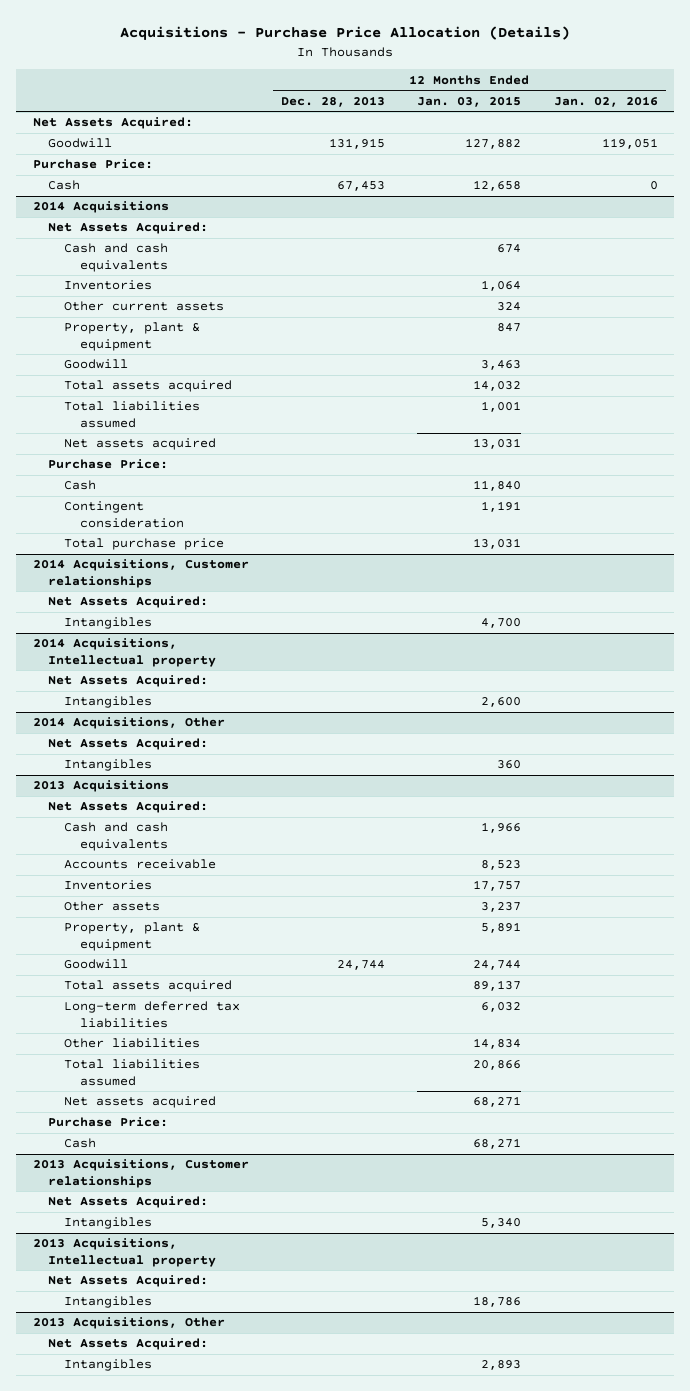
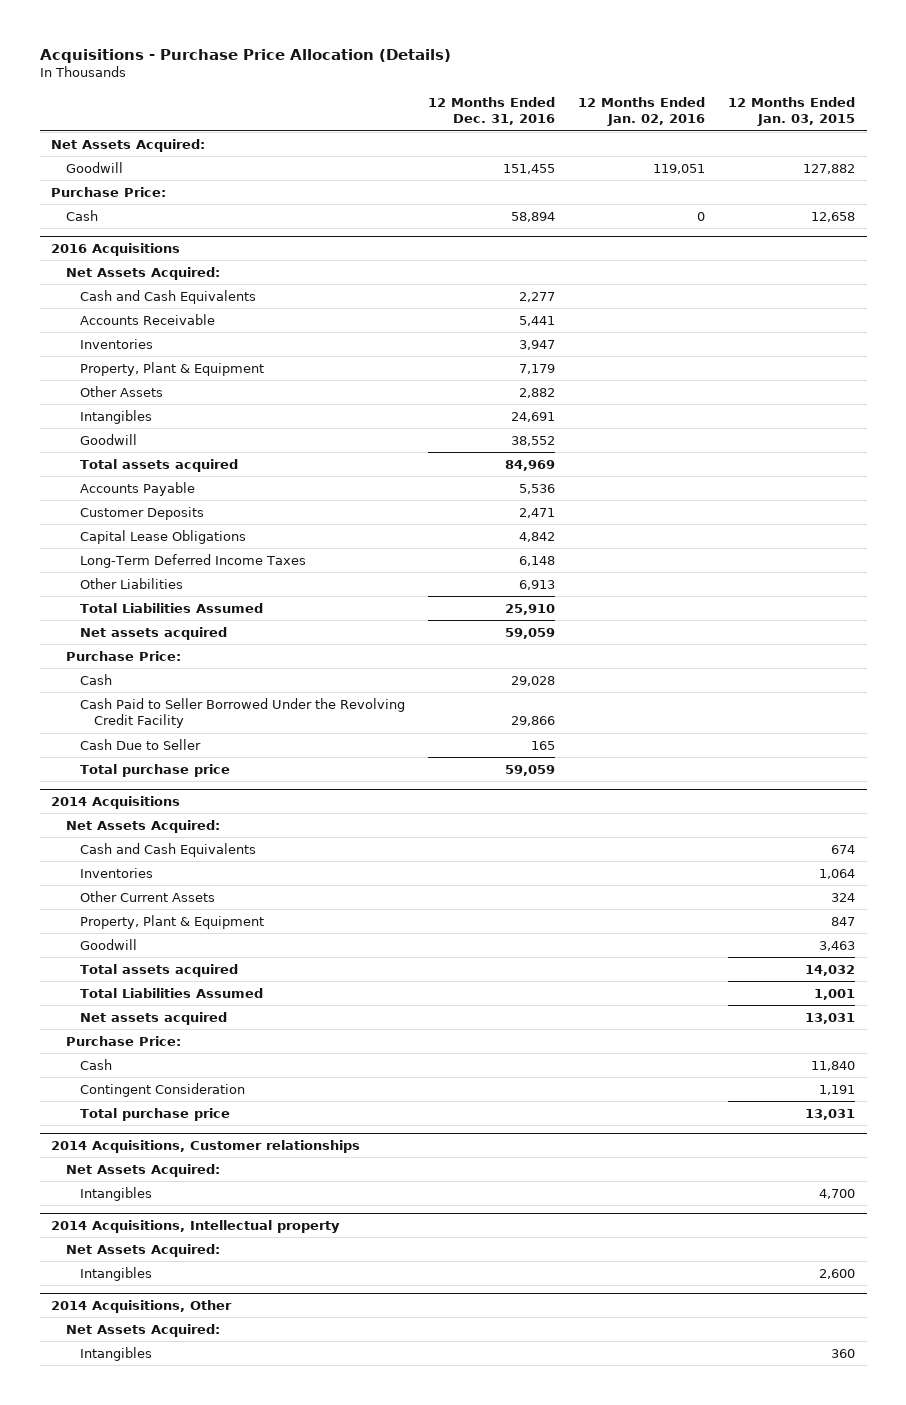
[280,95,385,107] Dec. 28, 2013 -> none
none -> [428,96,556,126] 12 Months Ended Dec. 31, 2016
none -> [51,242,181,256] 2016 Acquisitions
none -> [65,266,220,280] Net Assets Acquired:
none -> [80,289,257,304] Cash and Cash Equivalents
none -> [80,313,216,325] Accounts Receivable
none -> [80,338,154,349] Inventories
none -> [80,361,265,376] Property, Plant & Equipment
none -> [80,385,164,397] Other Assets
none -> [80,409,153,424] Intangibles
none -> [80,433,138,445] Goodwill
none -> [80,458,239,472] Total assets acquired
none -> [80,481,196,496] Accounts Payable
none -> [80,506,205,520] Customer Deposits
none -> [80,529,247,544] Capital Lease Obligations
none -> [80,553,307,568] Long-Term Deferred Income Taxes
none -> [80,577,184,589] Other Liabilities
none -> [80,602,264,613] Total Liabilities Assumed
none -> [80,626,228,640] Net assets acquired
none -> [65,650,181,661] Purchase Price:
none -> [80,673,113,685] Cash
none -> [80,697,406,729] Cash Paid to Seller Borrowed Under the Revolving Credit Facility
none -> [80,738,202,750] Cash Due to Seller
none -> [80,763,231,777] Total purchase price
[64,243,169,272] Cash and cash equivalents -> [80,842,257,857] Cash and Cash Equivalents
[64,301,225,312] Other current assets -> [80,890,216,902] Other Current Assets
[64,322,201,351] Property, plant & equipment -> [80,914,265,929] Property, Plant & Equipment
[64,401,201,428] Total liabilities assumed -> [80,987,264,998] Total Liabilities Assumed
[64,501,184,528] Contingent consideration -> [80,1082,246,1097] Contingent Consideration
[32,780,169,793] 2013 Acquisitions -> none
[48,801,209,814] Net Assets Acquired: -> none
[64,822,169,851] Cash and cash equivalents -> none
[64,859,217,870] Accounts receivable -> none
[64,880,153,891] Inventories -> none
[64,901,161,912] Other assets -> none
[64,922,201,951] Property, plant & equipment -> none
[64,959,129,970] Goodwill -> none
[64,980,233,993] Total assets acquired -> none
[64,1001,241,1028] Long-term deferred tax liabilities -> none
[64,1038,201,1049] Other liabilities -> none
[64,1059,201,1086] Total liabilities assumed -> none
[64,1096,217,1109] Net assets acquired -> none
[48,1117,169,1128] Purchase Price: -> none
[64,1138,97,1149] Cash -> none
[32,1159,249,1188] 2013 Acquisitions, Customer relationships -> none
[48,1196,209,1209] Net Assets Acquired: -> none
[64,1217,153,1230] Intangibles -> none
[32,1238,217,1267] 2013 Acquisitions, Intellectual property -> none
[48,1275,209,1288] Net Assets Acquired: -> none
[64,1296,153,1309] Intangibles -> none
[32,1317,225,1330] 2013 Acquisitions, Other -> none
[48,1338,209,1351] Net Assets Acquired: -> none
[64,1359,153,1372] Intangibles -> none

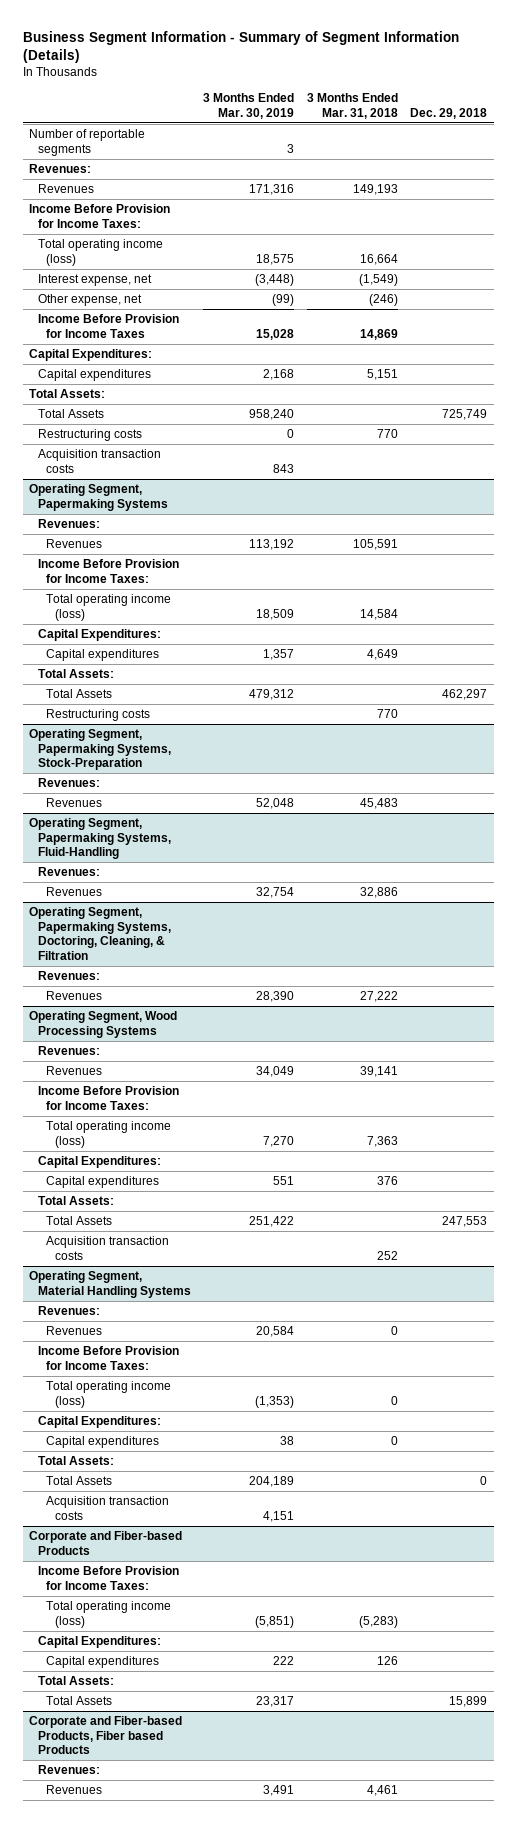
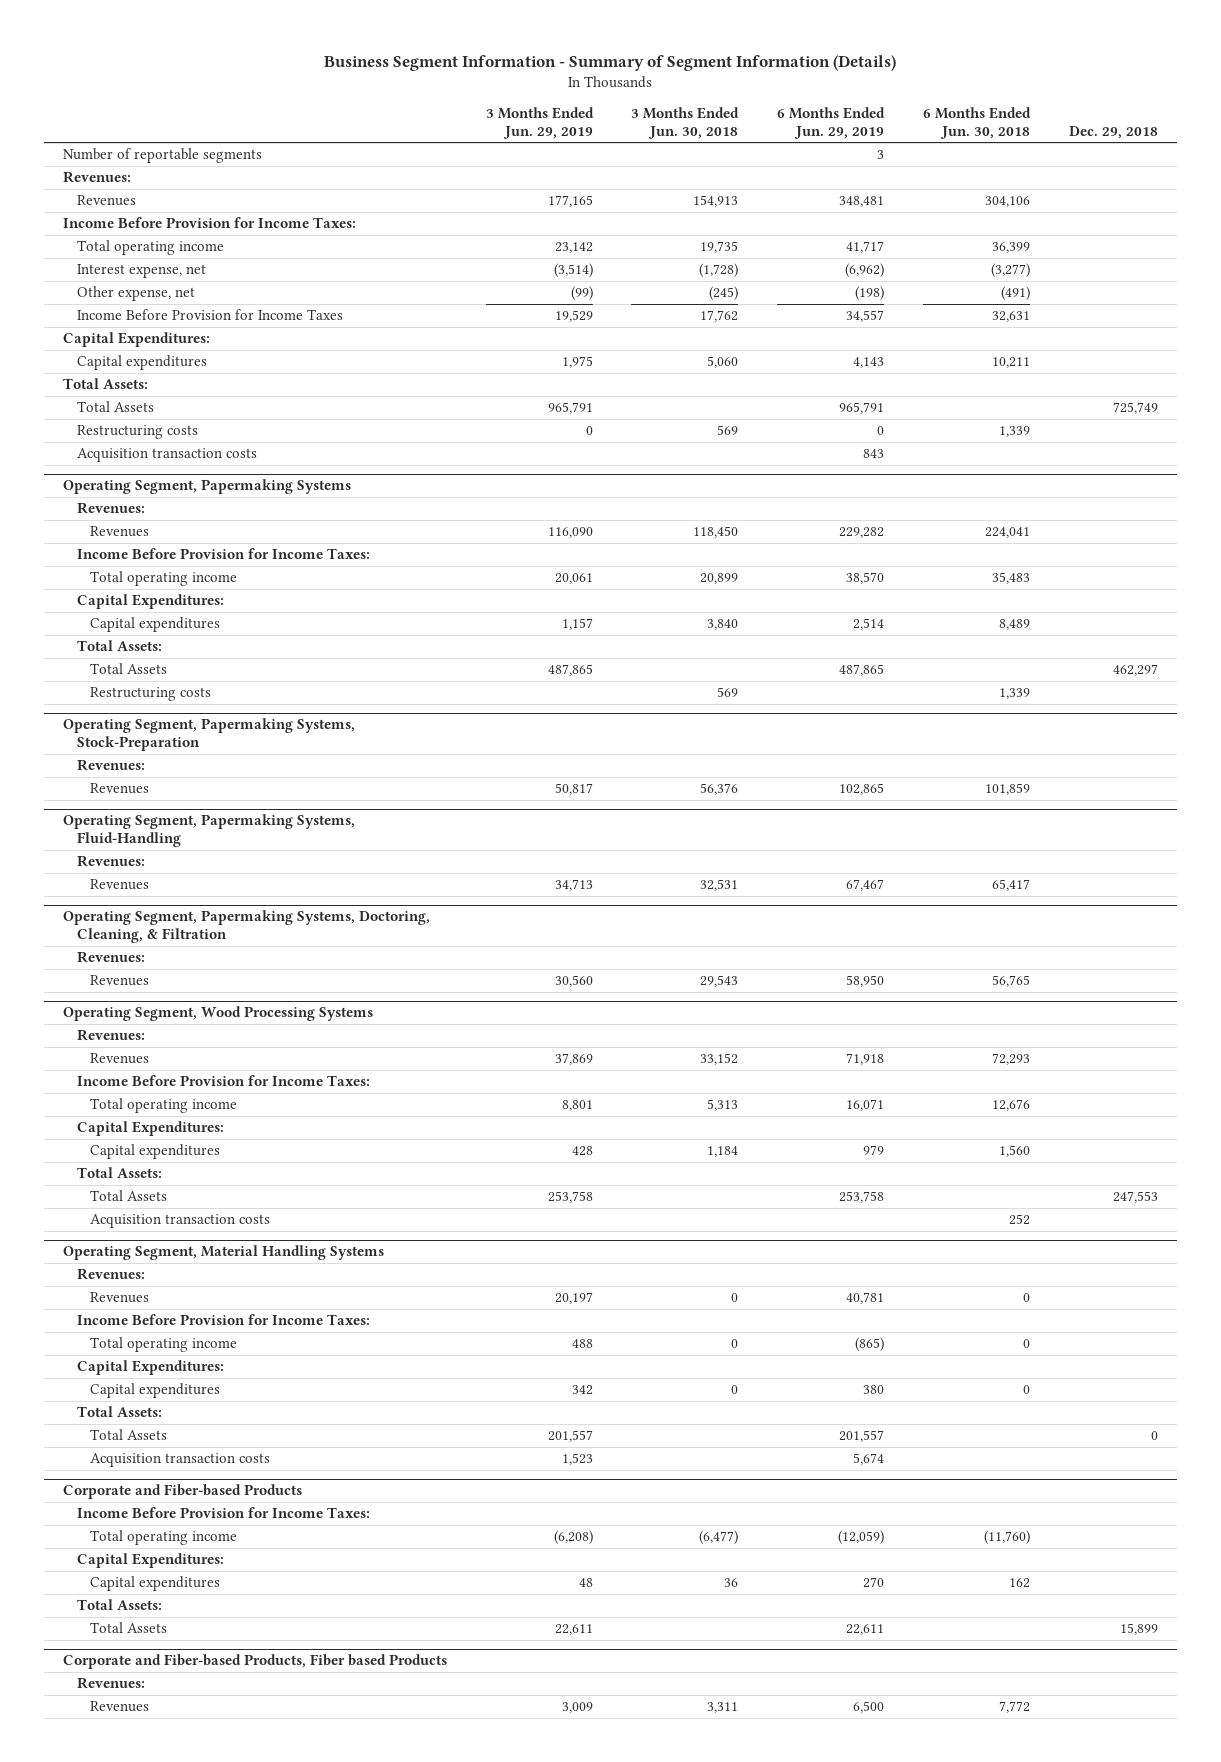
[203,93,295,119] 3 Months Ended Mar. 30, 2019 -> none
[306,93,398,119] 3 Months Ended Mar. 31, 2018 -> none
none -> [485,106,594,139] 3 Months Ended Jun. 29, 2019
none -> [631,106,740,139] 3 Months Ended Jun. 30, 2018
none -> [777,106,886,139] 6 Months Ended Jun. 29, 2019
none -> [922,106,1031,139] 6 Months Ended Jun. 30, 2018
[37,239,163,266] Total operating income (loss) -> [76,240,224,256] Total operating income
[46,594,172,621] Total operating income (loss) -> [90,571,238,587] Total operating income
[46,1121,172,1148] Total operating income (loss) -> [90,1098,238,1114] Total operating income
[46,1381,172,1408] Total operating income (loss) -> [90,1337,238,1353] Total operating income
[46,1601,172,1628] Total operating income (loss) -> [90,1530,238,1546] Total operating income

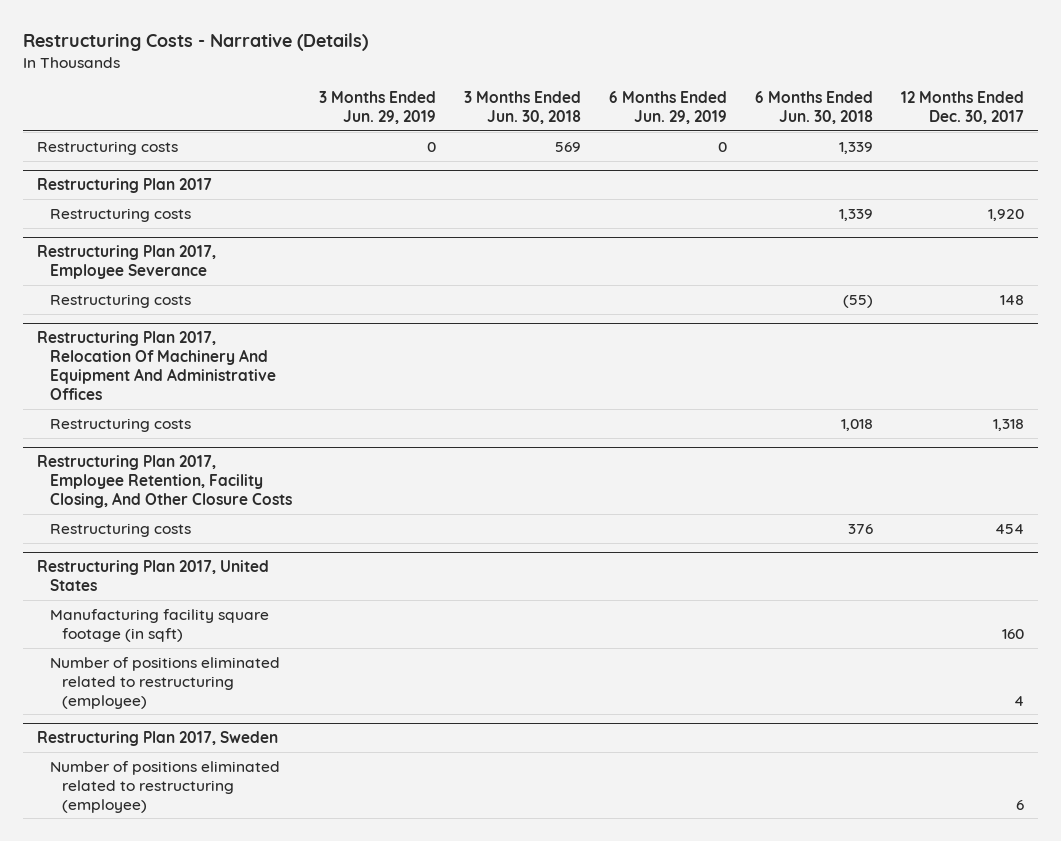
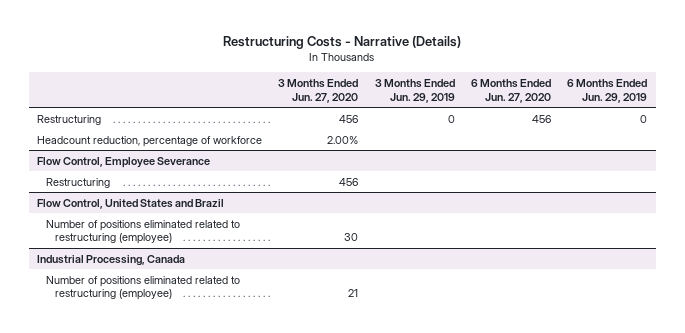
[464,90,582,124] 3 Months Ended Jun. 30, 2018 -> none
[755,90,874,124] 6 Months Ended Jun. 30, 2018 -> none
[900,90,1024,124] 12 Months Ended Dec. 30, 2017 -> none
none -> [278,79,359,103] 3 Months Ended Jun. 27, 2020
none -> [471,79,552,103] 6 Months Ended Jun. 27, 2020
[36,178,212,194] Restructuring Plan 2017 -> none
[49,207,191,222] Restructuring costs -> none
[36,245,216,280] Restructuring Plan 2017, Employee Severance -> none
[49,293,191,308] Restructuring costs -> none
[36,331,276,401] Restructuring Plan 2017, Relocation Of Machinery And Equipment And Administrative Offices -> none
[49,417,191,432] Restructuring costs -> none
[36,455,292,509] Restructuring Plan 2017, Employee Retention, Facility Closing, And Other Closure Costs -> none
[49,522,191,537] Restructuring costs -> none
[36,560,269,592] Restructuring Plan 2017, United States -> none
[49,608,269,642] Manufacturing facility square footage (in sqft) -> none
[49,656,280,709] Number of positions eliminated related to restructuring (employee) -> none
[36,731,278,747] Restructuring Plan 2017, Sweden -> none
[49,760,280,813] Number of positions eliminated related to restructuring (employee) -> none
[36,140,178,155] Restructuring costs -> [37,114,102,125] Restructuring
none -> [37,135,263,147] Headcount reduction, percentage of workforce
none -> [37,156,211,168] Flow Control, Employee Severance
none -> [45,177,110,188] Restructuring
none -> [37,198,225,209] Flow Control, United States and Brazil
none -> [45,219,240,245] Number of positions eliminated related to restructuring (employee)
none -> [37,254,186,266] Industrial Processing, Canada
none -> [45,275,240,301] Number of positions eliminated related to restructuring (employee)

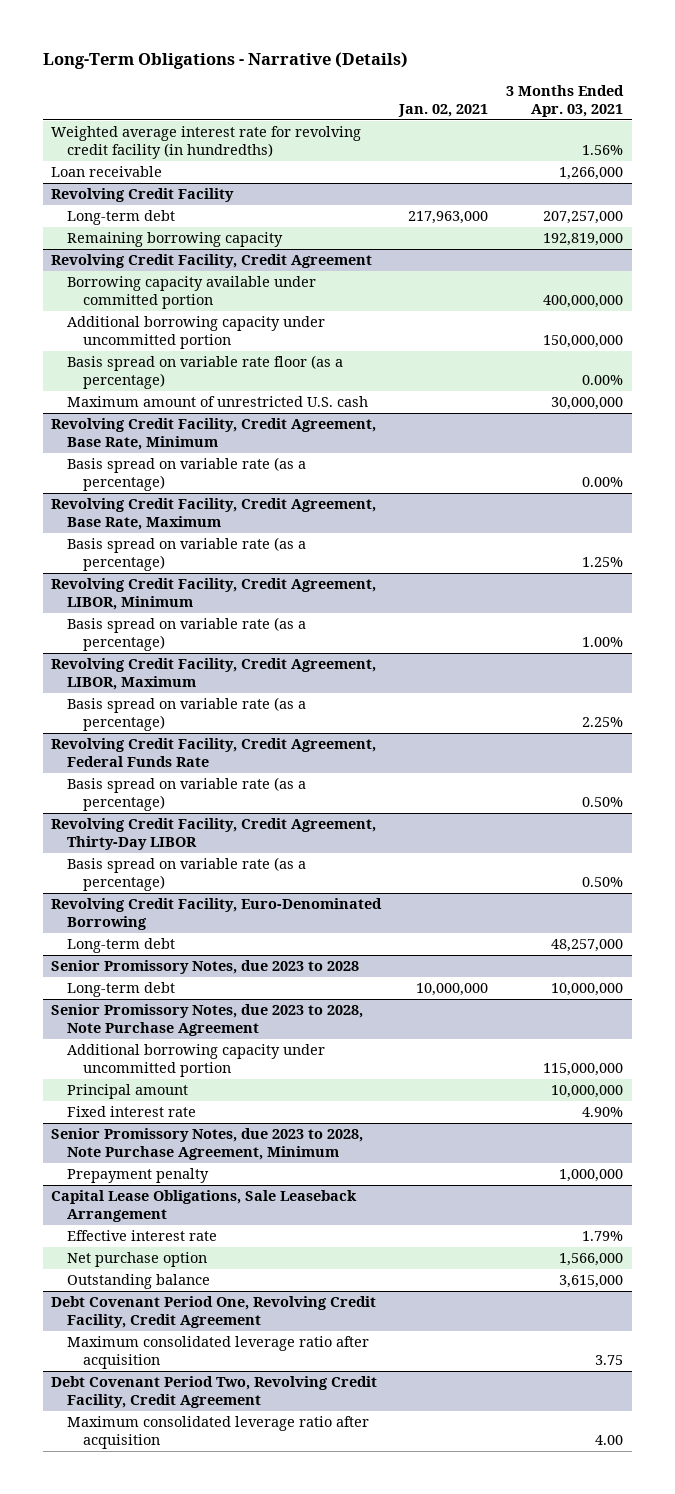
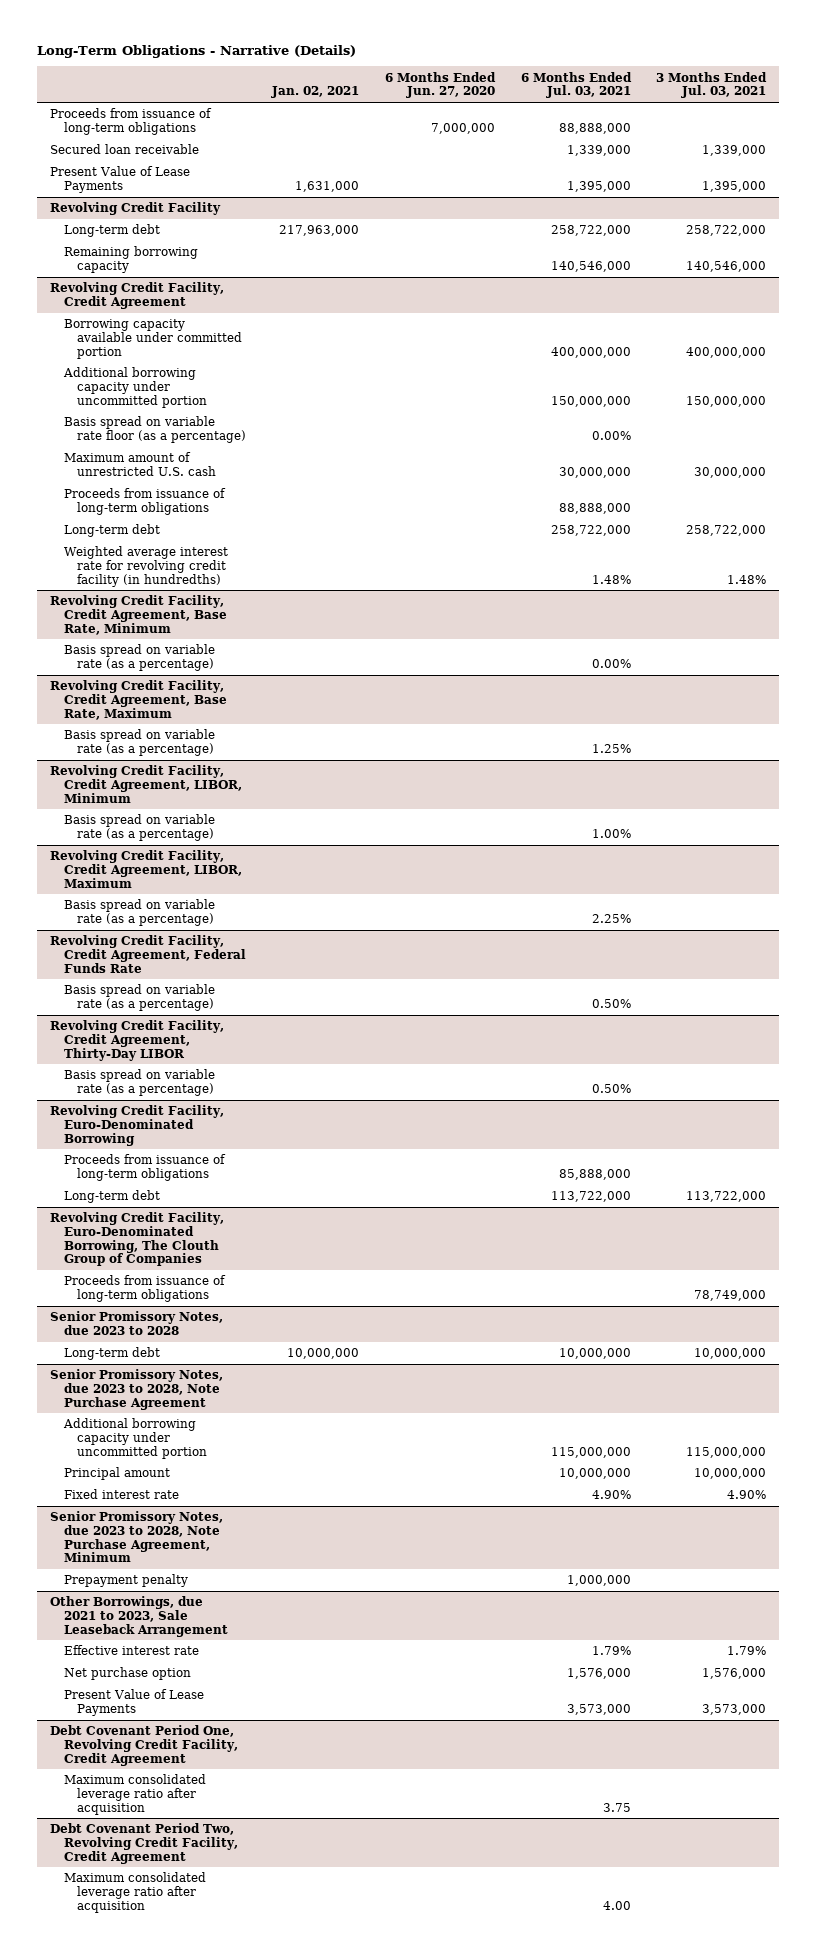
[506,84,625,117] 3 Months Ended Apr. 03, 2021 -> none
none -> [384,71,496,99] 6 Months Ended Jun. 27, 2020
none -> [520,71,632,99] 6 Months Ended Jul. 03, 2021
none -> [656,71,768,99] 3 Months Ended Jul. 03, 2021
[51,126,362,160] Weighted average interest rate for revolving credit facility (in hundredths) -> none
none -> [50,108,213,135] Proceeds from issuance of long-term obligations
[51,166,163,178] Loan receivable -> [50,144,200,155] Secured loan receivable
none -> [50,166,191,193] Present Value of Lease Payments
none -> [63,488,226,515] Proceeds from issuance of long-term obligations
none -> [63,524,160,538] Long-term debt
none -> [63,546,228,587] Weighted average interest rate for revolving credit facility (in hundredths)
none -> [63,1154,226,1181] Proceeds from issuance of long-term obligations
none -> [50,1212,225,1267] Revolving Credit Facility, Euro-Denominated Borrowing, The Clouth Group of Companies
none -> [63,1275,226,1302] Proceeds from issuance of long-term obligations
[51,1190,358,1223] Capital Lease Obligations, Sale Leaseback Arrangement -> none
[67,1230,218,1242] Effective interest rate -> none
[67,1252,208,1268] Net purchase option -> none
[67,1274,211,1290] Outstanding balance -> none
none -> [50,1596,228,1637] Other Borrowings, due 2021 to 2023, Sale Leaseback Arrangement
none -> [63,1645,199,1656] Effective interest rate
none -> [63,1667,191,1681] Net purchase option
none -> [63,1689,204,1716] Present Value of Lease Payments

